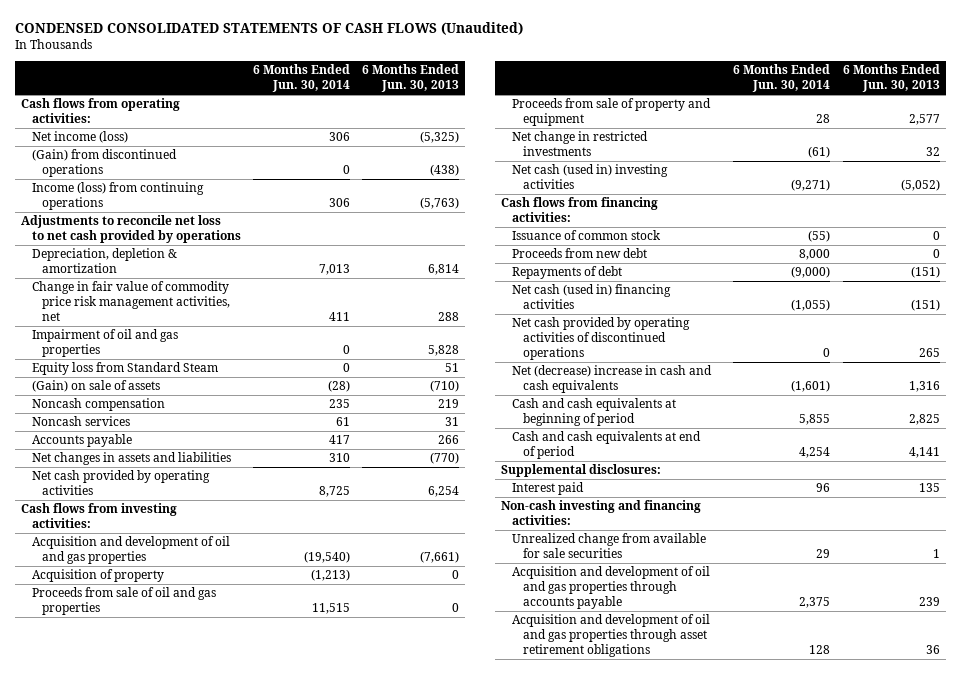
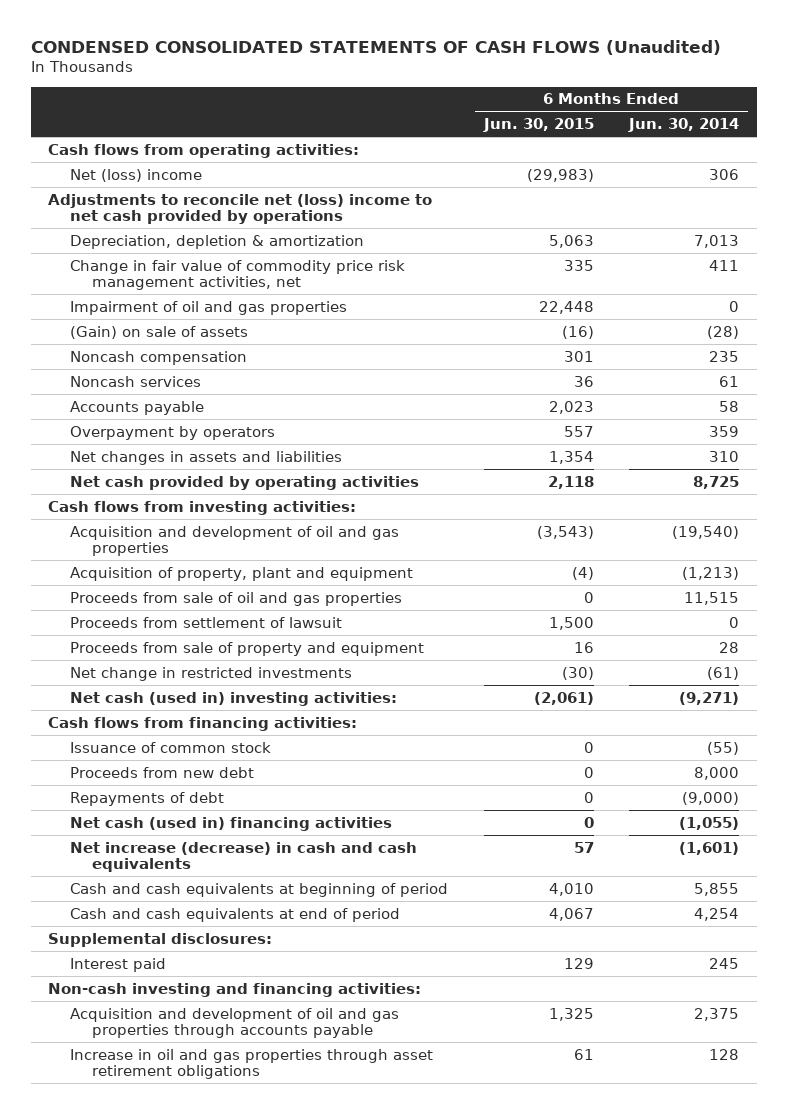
[362,64,460,93] 6 Months Ended Jun. 30, 2013 -> none
none -> [482,118,594,133] Jun. 30, 2015
[31,149,177,178] (Gain) from discontinued operations -> none
[31,182,204,211] Income (loss) from continuing operations -> none
[31,131,128,144] Net income (loss) -> [70,168,203,182] Net (loss) income
[20,215,241,244] Adjustments to reconcile net loss to net cash provided by operations -> [48,193,433,225] Adjustments to reconcile net (loss) income to net cash provided by operations
[31,362,218,376] Equity loss from Standard Steam -> none
[328,435,350,445] 417 -> [718,400,739,412] 58
none -> [70,425,276,440] Overpayment by operators
[31,569,164,583] Acquisition of property -> [70,566,414,581] Acquisition of property, plant and equipment
none -> [70,616,343,628] Proceeds from settlement of lawsuit
[512,164,669,190] Net cash (used in) investing activities -> [70,691,398,706] Net cash (used in) investing activities:
[512,317,691,361] Net cash provided by operating activities of discontinued operations -> none
[512,365,713,394] Net (decrease) increase in cash and cash equivalents -> [70,841,418,873] Net increase (decrease) in cash and cash equivalents
[816,483,831,493] 96 -> [708,957,739,969] 245
[512,533,707,559] Unrealized change from available for sale securities -> none
[512,614,711,658] Acquisition and development of oil and gas properties through asset retirement obligations -> [70,1048,434,1080] Increase in oil and gas properties through asset retirement obligations

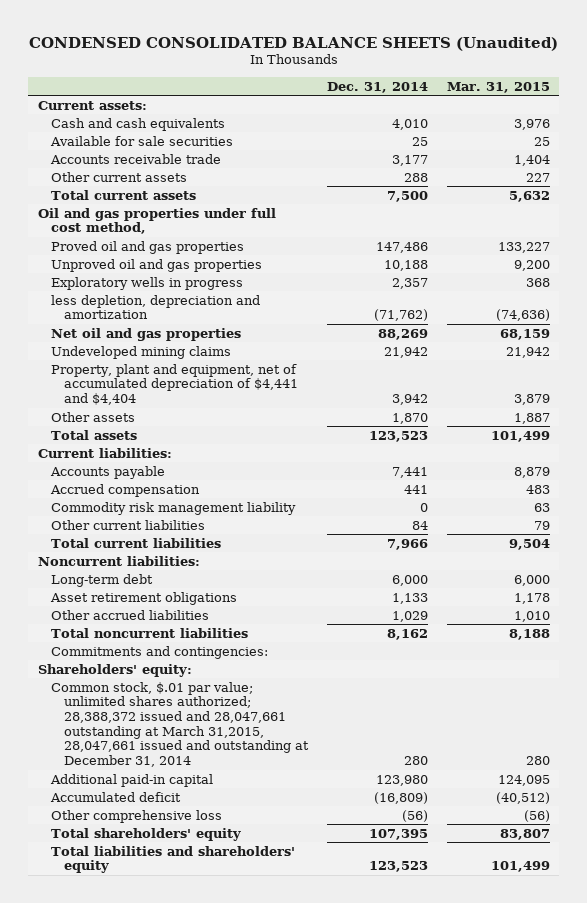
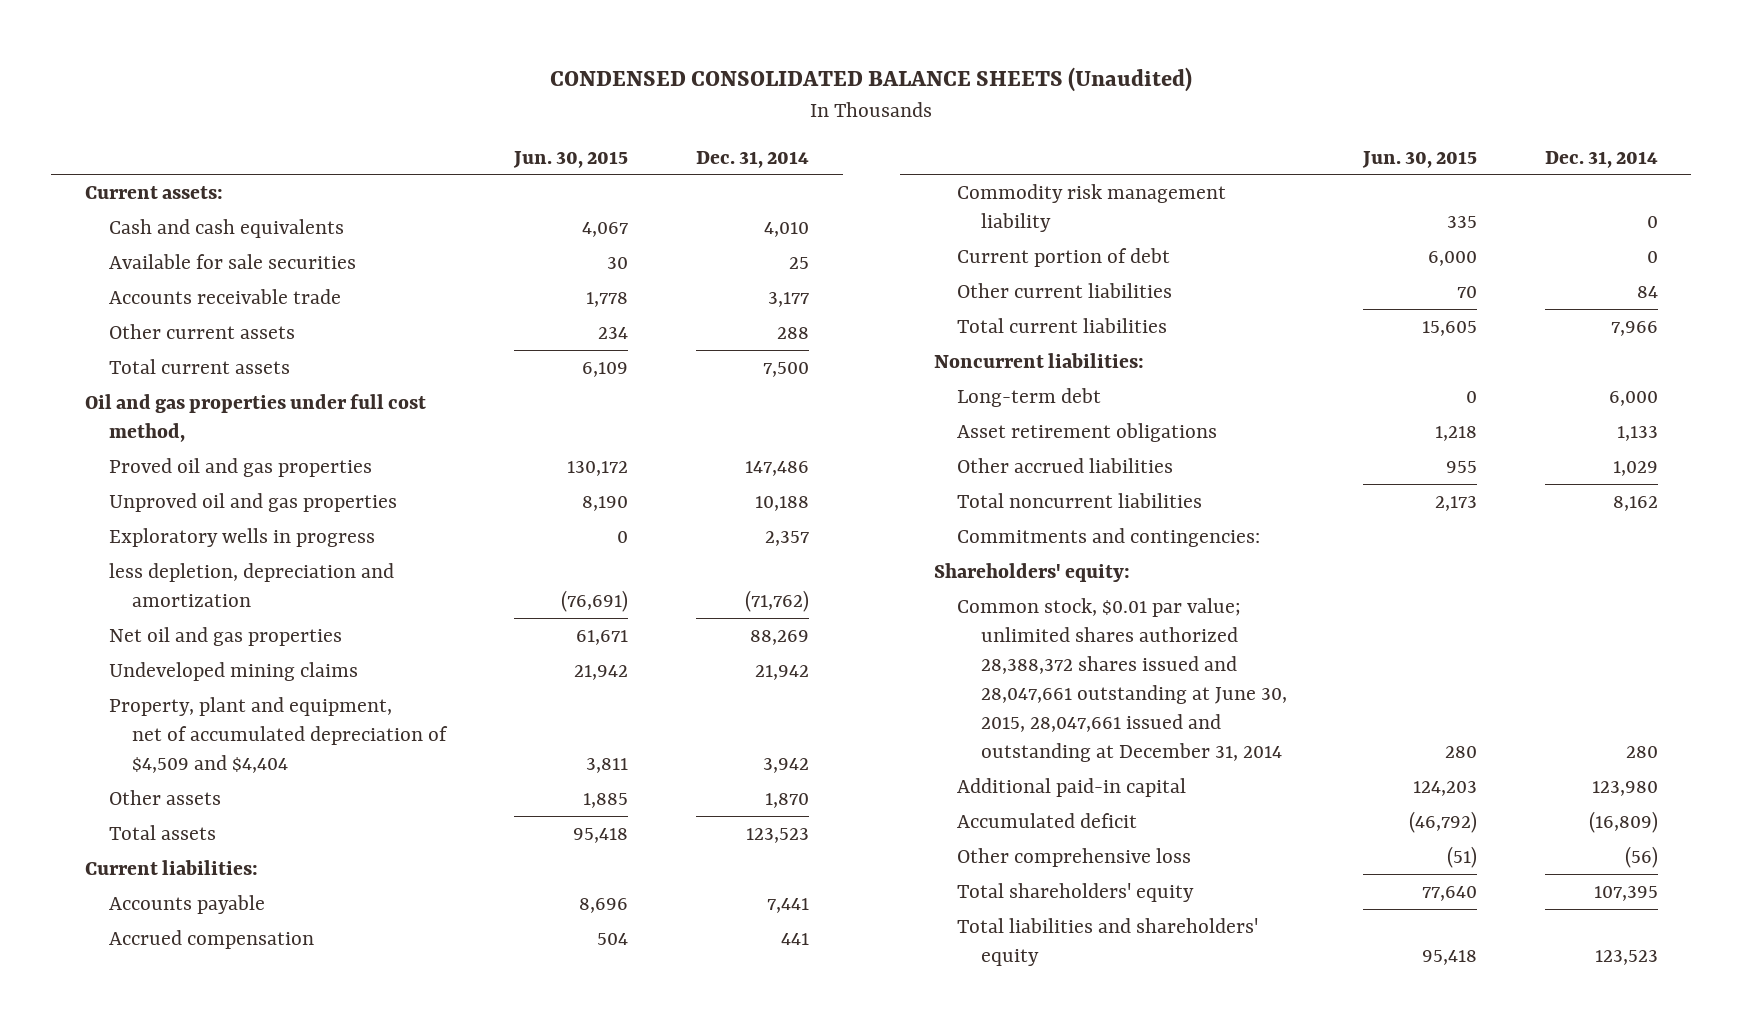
[446,81,550,93] Mar. 31, 2015 -> none
none -> [513,150,629,168] Jun. 30, 2015
[51,363,299,406] Property, plant and equipment, net of accumulated depreciation of $4,441 and $4,404 -> [108,696,449,773] Property, plant and equipment, net of accumulated depreciation of $4,509 and $4,404
none -> [957,247,1171,267] Current portion of debt
[51,681,310,768] Common stock, $.01 par value; unlimited shares authorized; 28,388,372 issued and 28,047,661 outstanding at March 31,2015, 28,047,661 issued and outstanding at December 31, 2014 -> [957,597,1287,762] Common stock, $0.01 par value; unlimited shares authorized 28,388,372 shares issued and 28,047,661 outstanding at June 30, 2015, 28,047,661 issued and outstanding at December 31, 2014

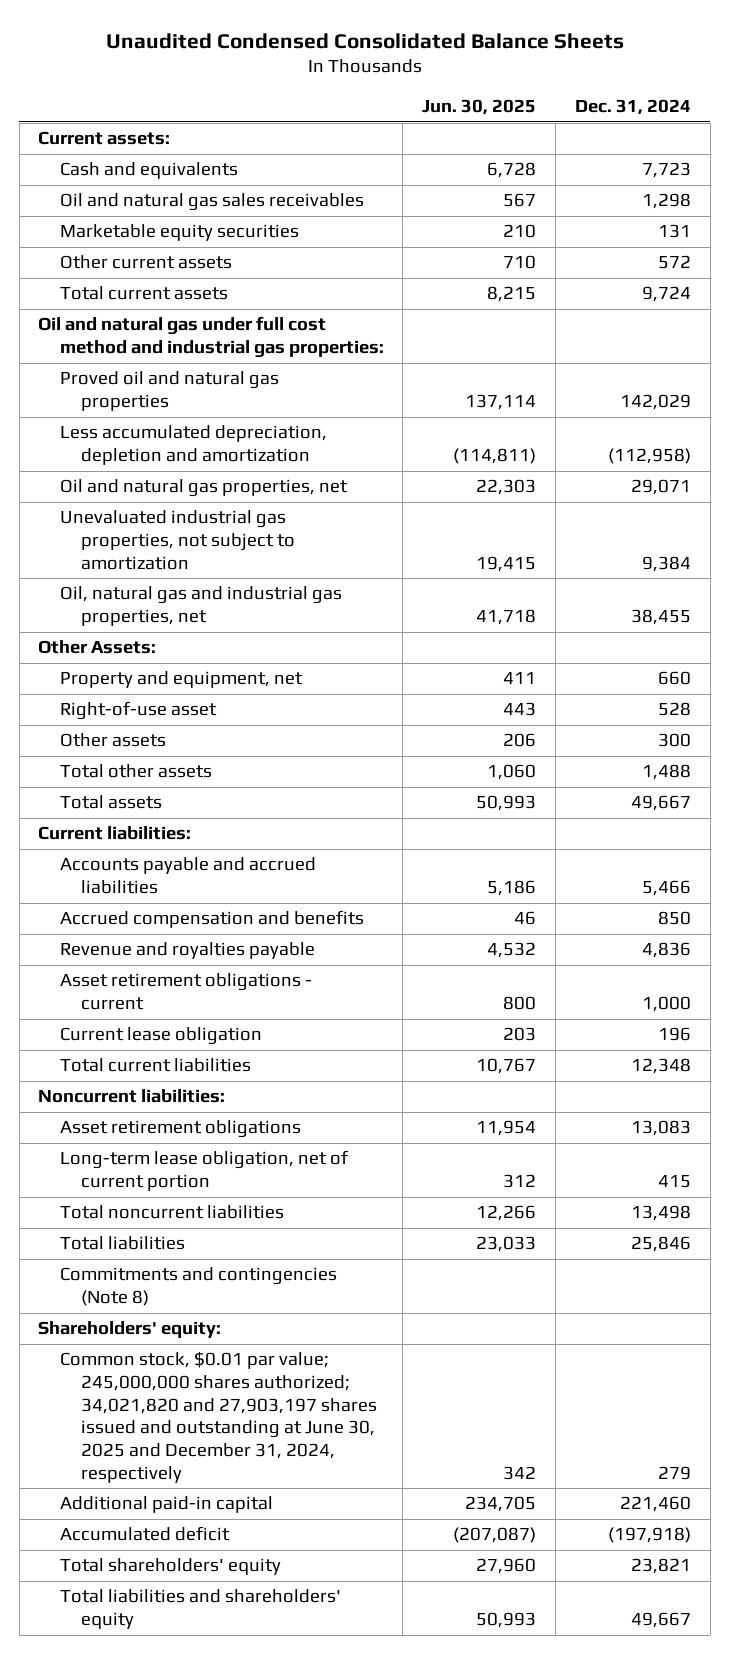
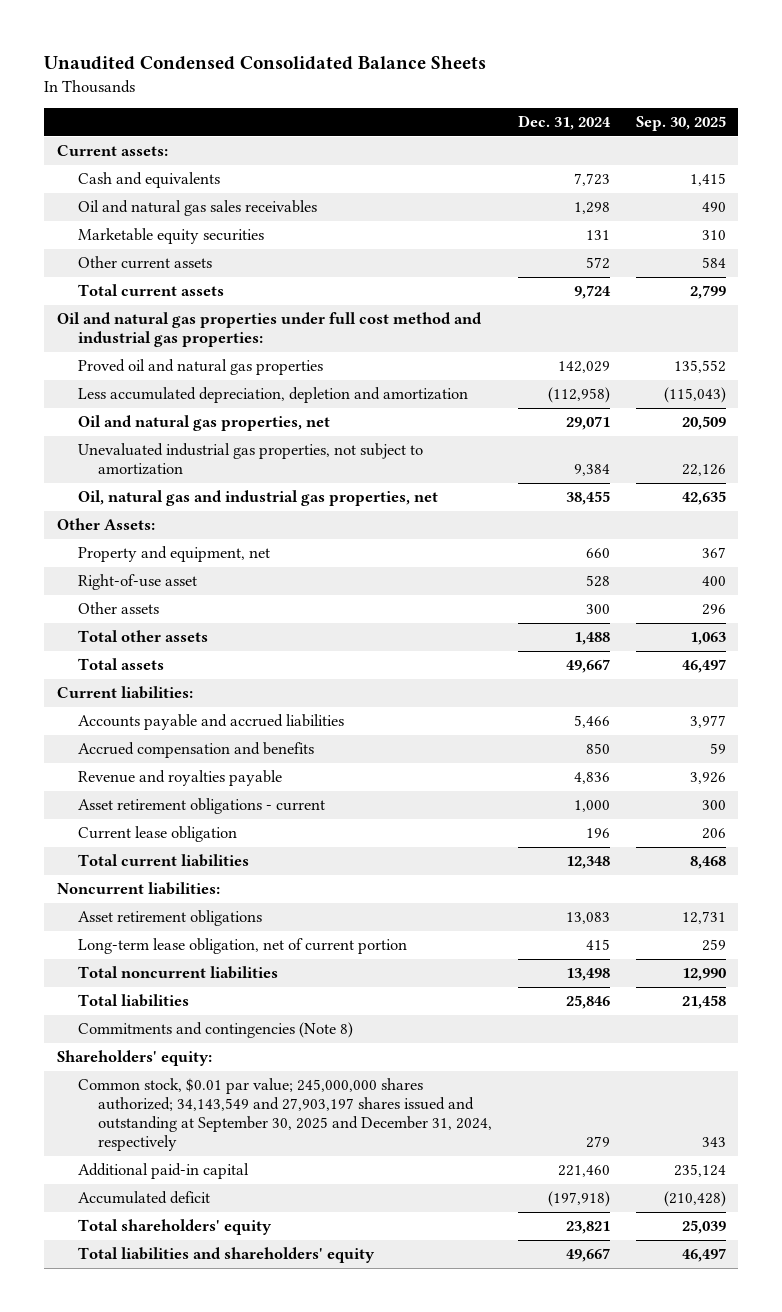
[422,99,537,116] Jun. 30, 2025 -> none
none -> [635,116,726,132] Sep. 30, 2025
[38,316,384,359] Oil and natural gas under full cost method and industrial gas properties: -> [56,312,482,348] Oil and natural gas properties under full cost method and industrial gas properties:
[59,1351,377,1483] Common stock, $0.01 par value; 245,000,000 shares authorized; 34,021,820 and 27,903,197 shares issued and outstanding at June 30, 2025 and December 31, 2024, respectively -> [77,1078,493,1152] Common stock, $0.01 par value; 245,000,000 shares authorized; 34,143,549 and 27,903,197 shares issued and outstanding at September 30, 2025 and December 31, 2024, respectively

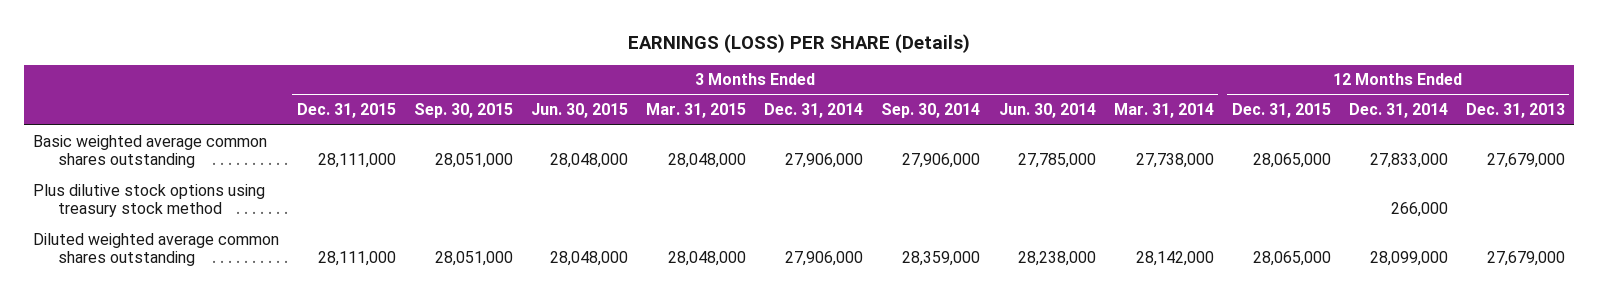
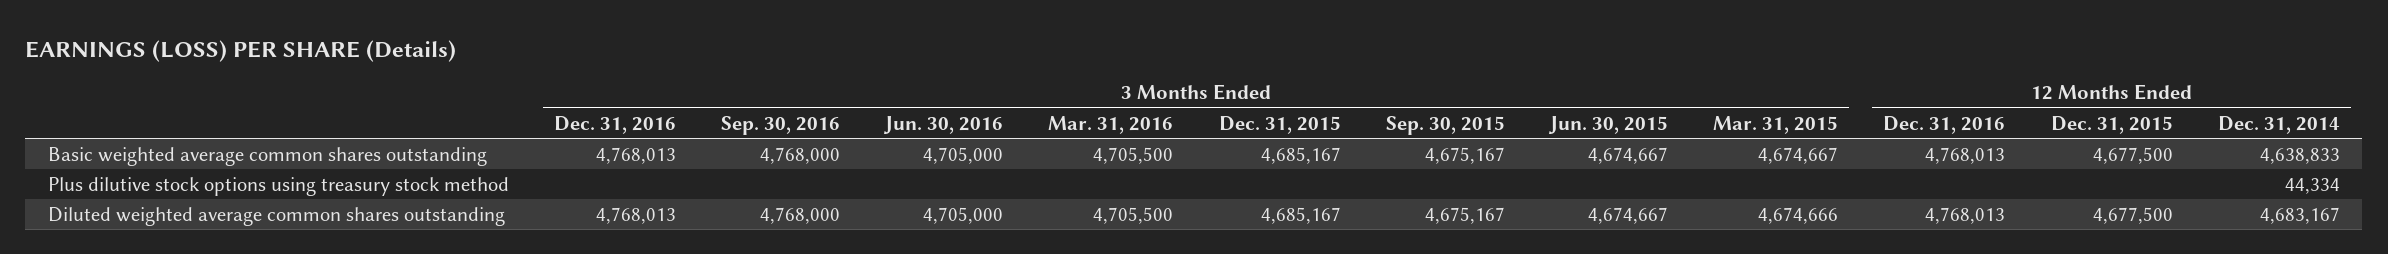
[764,103,864,119] Dec. 31, 2014 -> none
[881,103,981,119] Sep. 30, 2014 -> none
[998,103,1096,119] Jun. 30, 2014 -> none
[1113,103,1214,119] Mar. 31, 2014 -> none
[1465,103,1565,119] Dec. 31, 2013 -> none
none -> [553,115,676,134] Dec. 31, 2016
none -> [721,115,841,135] Sep. 30, 2016
none -> [883,115,1004,134] Jun. 30, 2016
none -> [1048,115,1174,134] Mar. 31, 2016
none -> [1883,115,2006,134] Dec. 31, 2016
[317,153,396,169] 28,111,000 -> [1260,146,1341,164] 4,685,167
[435,153,514,169] 28,051,000 -> [1424,146,1505,164] 4,675,167
[550,153,629,169] 28,048,000 -> [1588,146,1669,164] 4,674,667
[668,153,747,169] 28,048,000 -> [1758,146,1839,164] 4,674,667
[1252,153,1331,169] 28,065,000 -> [2092,146,2173,164] 4,677,500
[1369,153,1448,169] 27,833,000 -> [2259,147,2340,164] 4,638,833
[1390,202,1448,218] 266,000 -> [2284,177,2340,194] 44,334
[317,251,396,267] 28,111,000 -> [1260,206,1341,224] 4,685,167
[435,251,514,267] 28,051,000 -> [1424,206,1505,224] 4,675,167
[550,251,629,267] 28,048,000 -> [1588,206,1669,224] 4,674,667
[668,251,747,267] 28,048,000 -> [1758,206,1839,224] 4,674,666
[1252,251,1331,267] 28,065,000 -> [2092,206,2173,224] 4,677,500
[1369,251,1448,267] 28,099,000 -> [2259,206,2340,224] 4,683,167

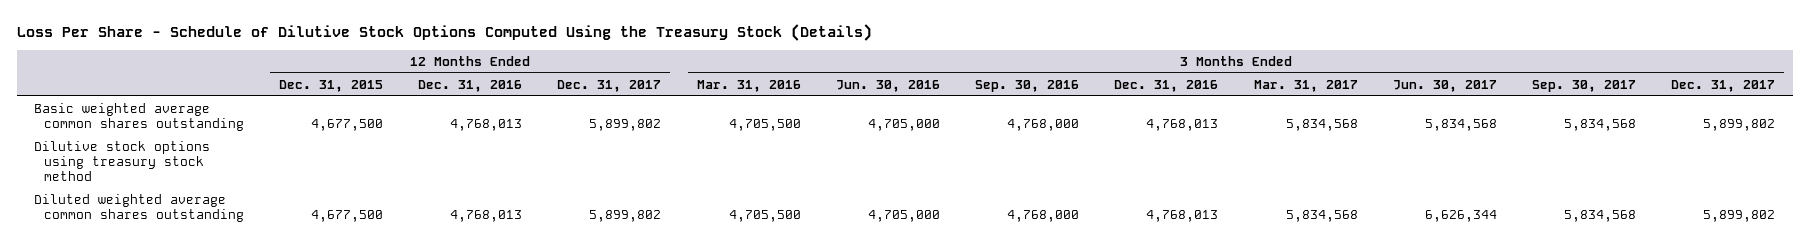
[25,40,457,63] EARNINGS (LOSS) PER SHARE (Details) -> [16,24,872,42] Loss Per Share - Schedule of Dilutive Stock Options Computed Using the Treasury Stock (Details)
[1218,115,1341,134] Dec. 31, 2015 -> none
[1385,115,1505,135] Sep. 30, 2015 -> none
[1548,115,1669,134] Jun. 30, 2015 -> none
[1713,115,1839,134] Mar. 31, 2015 -> none
[2217,115,2340,134] Dec. 31, 2014 -> none
none -> [557,79,662,92] Dec. 31, 2017
none -> [1253,79,1358,92] Mar. 31, 2017
none -> [1392,79,1497,92] Jun. 30, 2017
none -> [1532,79,1637,92] Sep. 30, 2017
none -> [1671,79,1776,92] Dec. 31, 2017
[47,176,509,196] Plus dilutive stock options using treasury stock method -> [34,140,211,182] Dilutive stock options using treasury stock method

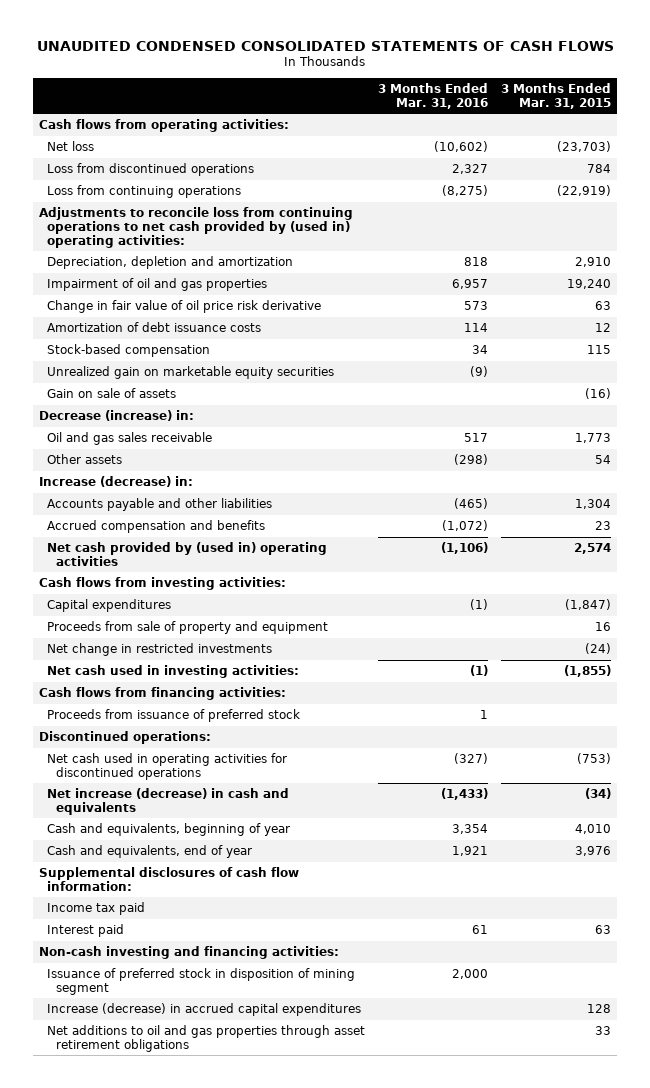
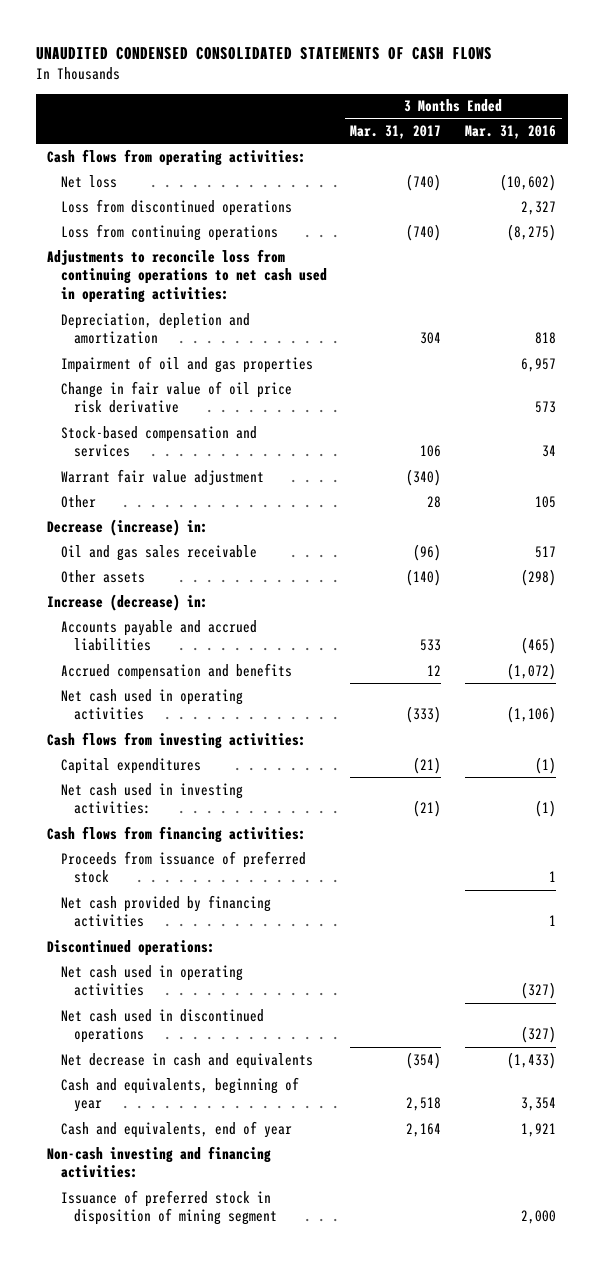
[501,82,612,109] 3 Months Ended Mar. 31, 2015 -> none
none -> [350,124,442,139] Mar. 31, 2017
[39,207,354,248] Adjustments to reconcile loss from continuing operations to net cash provided by (used in) operating activities: -> [47,248,327,304] Adjustments to reconcile loss from continuing operations to net cash used in operating activities:
[47,322,262,333] Amortization of debt issuance costs -> none
[47,366,335,380] Unrealized gain on marketable equity securities -> none
[47,388,177,399] Gain on sale of assets -> none
[47,344,211,358] Stock-based compensation -> [60,425,257,458] Stock-based compensation and services
none -> [60,468,264,485] Warrant fair value adjustment
none -> [60,494,96,508] Other
[47,498,273,512] Accounts payable and other liabilities -> [60,619,257,652] Accounts payable and accrued liabilities
[47,542,328,566] Net cash provided by (used in) operating activities -> [60,688,243,721] Net cash used in operating activities
[47,621,329,635] Proceeds from sale of property and equipment -> none
[47,643,273,657] Net change in restricted investments -> none
none -> [60,894,271,928] Net cash provided by financing activities
[47,753,288,780] Net cash used in operating activities for discontinued operations -> [60,964,243,997] Net cash used in operating activities
none -> [60,1008,264,1044] Net cash used in discontinued operations
[47,788,290,815] Net increase (decrease) in cash and equivalents -> [60,1052,313,1069] Net decrease in cash and equivalents
[39,867,300,891] Supplemental disclosures of cash flow information: -> none
[47,902,146,916] Income tax paid -> none
[47,924,125,938] Interest paid -> none
[47,1003,362,1017] Increase (decrease) in accrued capital expenditures -> none
[47,1025,366,1052] Net additions to oil and gas properties through asset retirement obligations -> none

